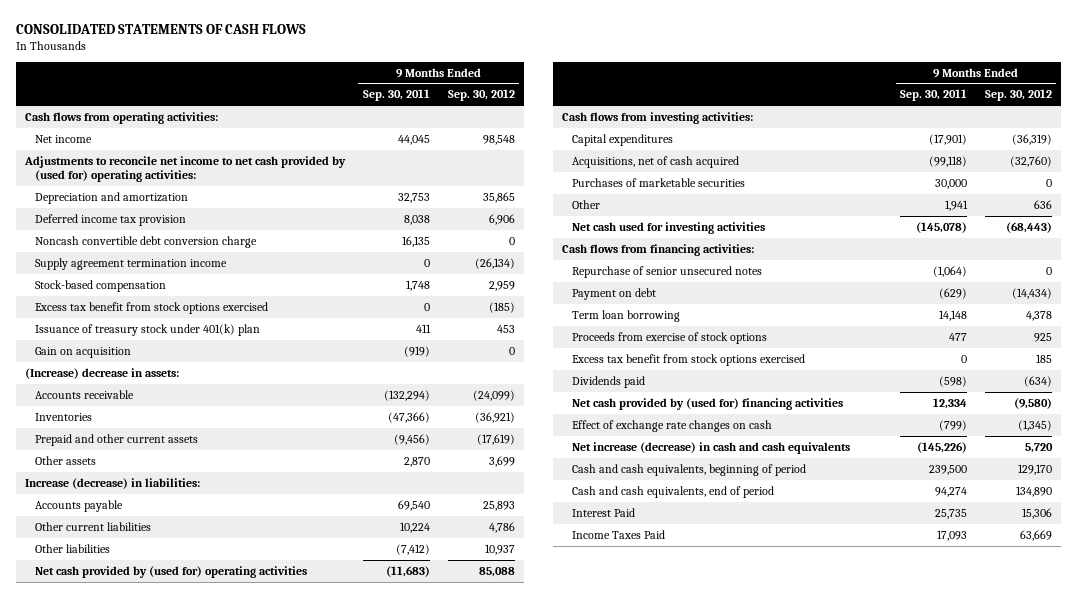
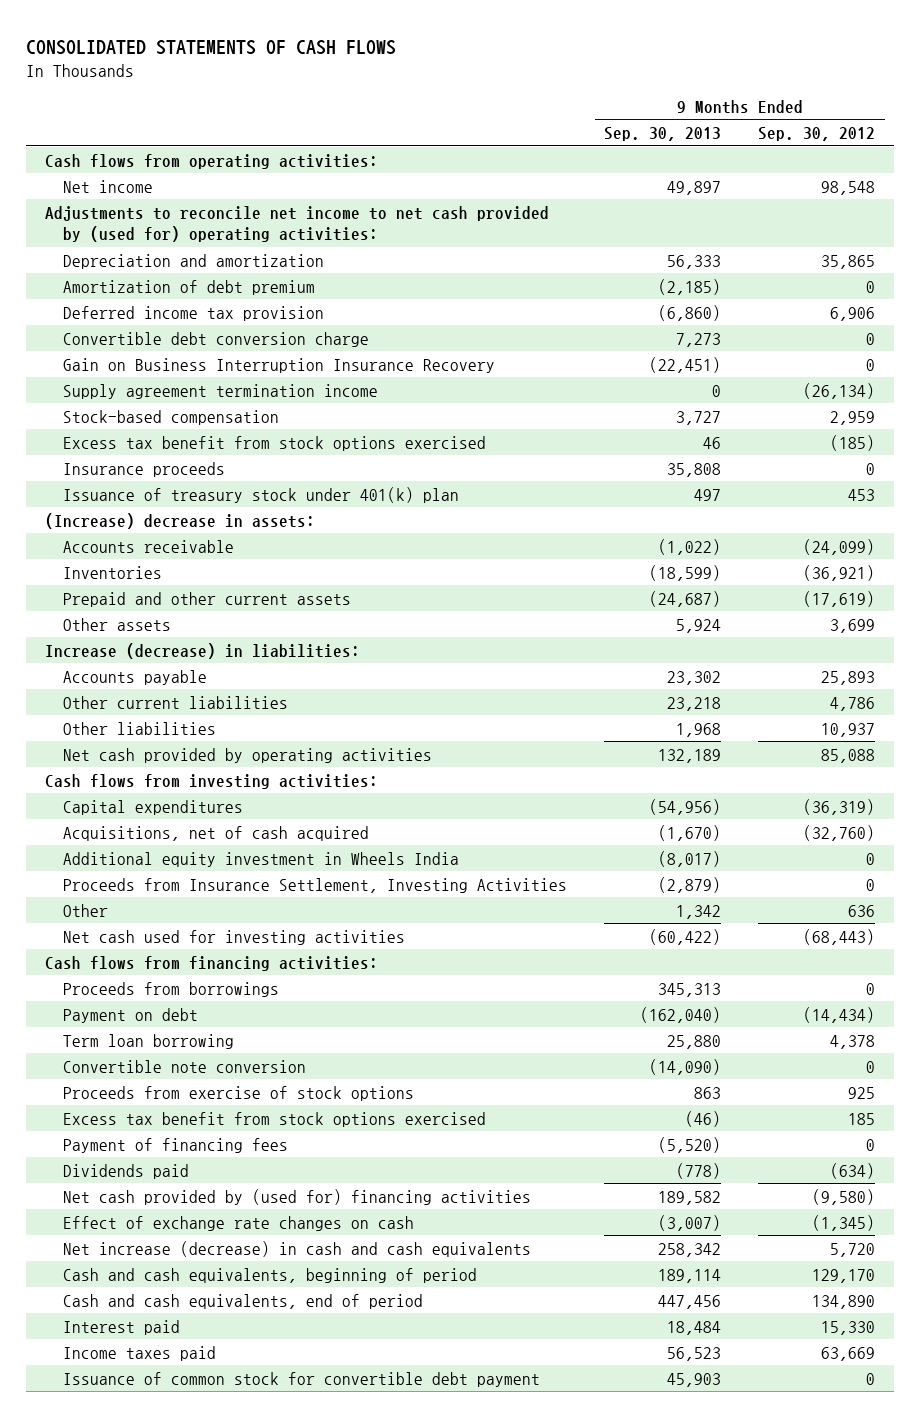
[362,89,430,102] Sep. 30, 2011 -> none
none -> [604,127,722,142] Sep. 30, 2013
none -> [62,279,315,295] Amortization of debt premium
[34,235,257,248] Noncash convertible debt conversion charge -> [62,331,369,347] Convertible debt conversion charge
none -> [62,357,495,373] Gain on Business Interruption Insurance Recovery
none -> [62,461,225,477] Insurance proceeds
[34,346,131,358] Gain on acquisition -> none
[34,565,307,578] Net cash provided by (used for) operating activities -> [62,747,432,763] Net cash provided by operating activities
[572,177,746,187] Purchases of marketable securities -> none
none -> [62,851,459,867] Additional equity investment in Wheels India
none -> [62,877,567,893] Proceeds from Insurance Settlement, Investing Activities
[572,265,763,278] Repurchase of senior unsecured notes -> none
none -> [62,981,279,997] Proceeds from borrowings
none -> [62,1059,306,1073] Convertible note conversion
none -> [62,1137,288,1153] Payment of financing fees
[572,507,636,517] Interest Paid -> [62,1319,180,1335] Interest paid
[1021,507,1052,519] 15,306 -> [821,1320,876,1335] 15,330
[572,529,666,539] Income Taxes Paid -> [62,1345,216,1361] Income taxes paid
none -> [62,1371,540,1387] Issuance of common stock for convertible debt payment

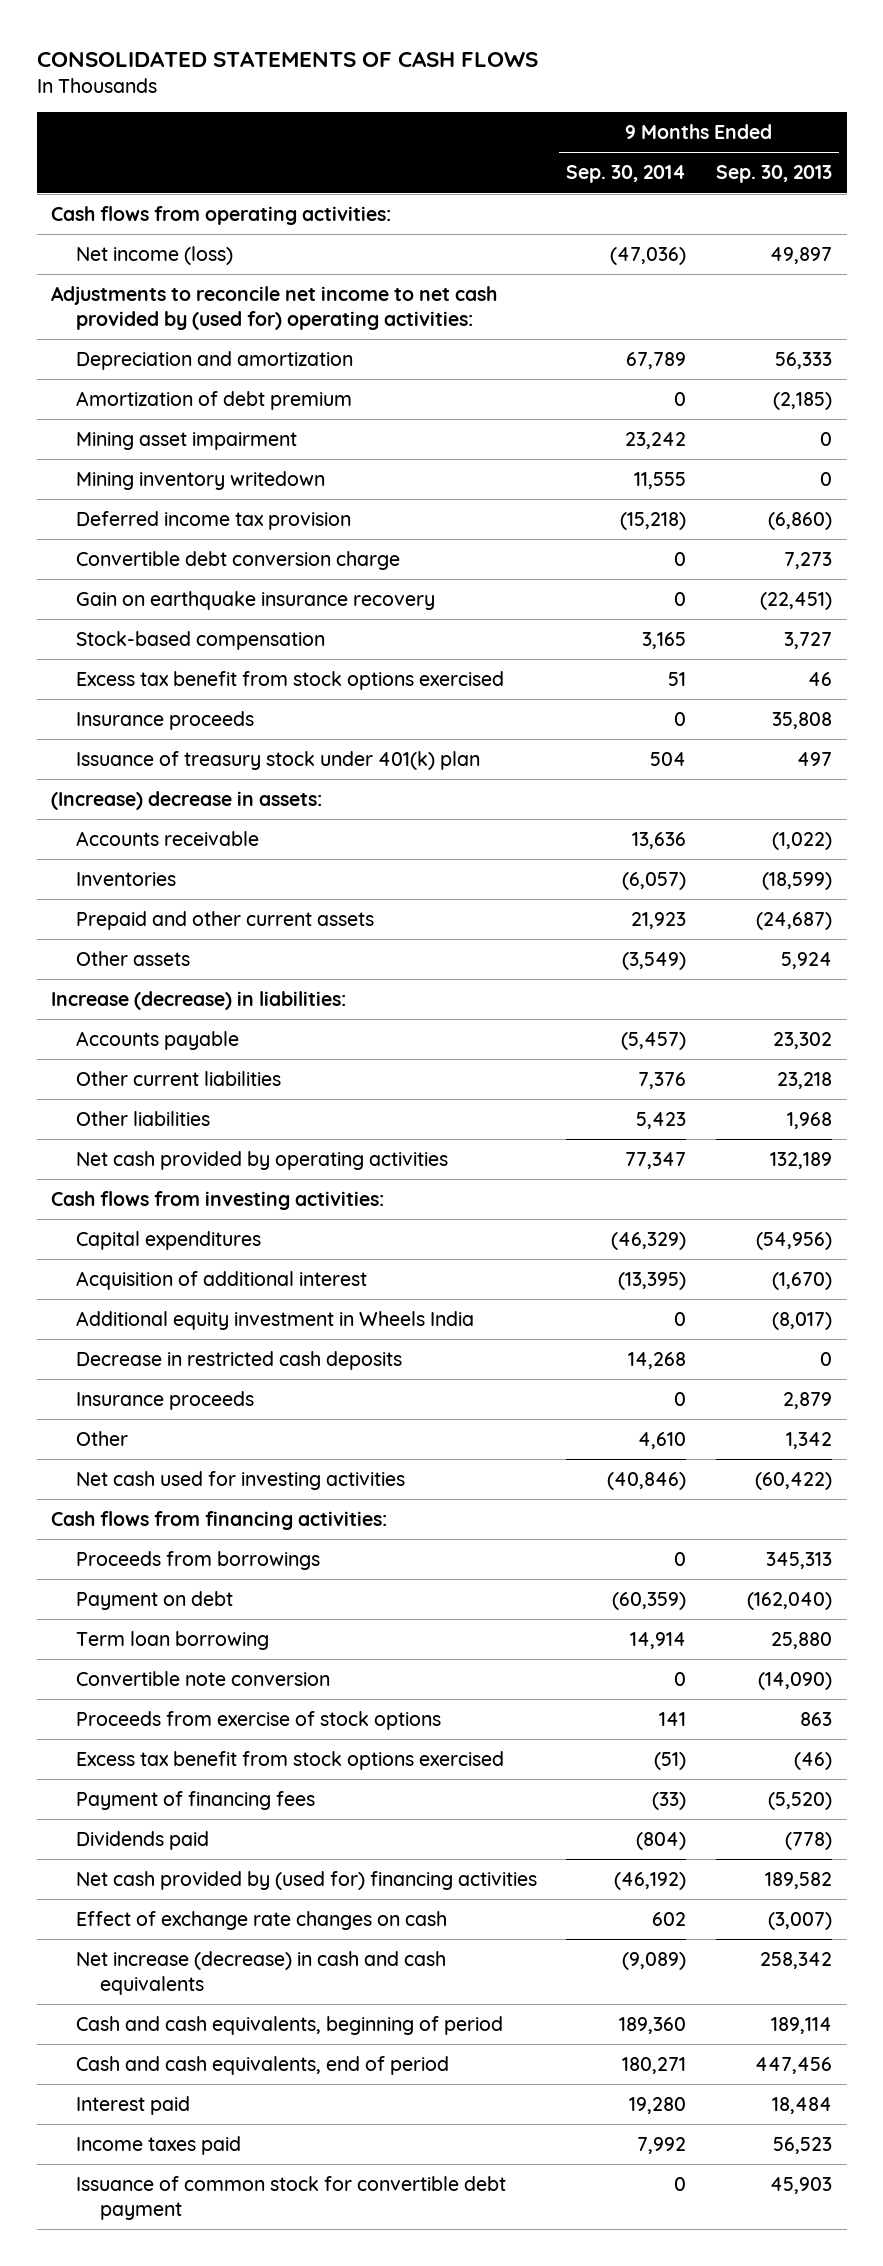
[758,127,876,142] Sep. 30, 2012 -> none
none -> [566,165,687,184] Sep. 30, 2014
[62,179,153,193] Net income -> [75,245,233,265] Net income (loss)
none -> [75,431,297,450] Mining asset impairment
none -> [75,470,325,490] Mining inventory writedown
[62,383,378,399] Supply agreement termination income -> none
[62,357,495,373] Gain on Business Interruption Insurance Recovery -> [75,590,435,610] Gain on earthquake insurance recovery
[62,825,369,841] Acquisitions, net of cash acquired -> [75,1270,367,1290] Acquisition of additional interest
none -> [75,1350,402,1370] Decrease in restricted cash deposits
[62,877,567,893] Proceeds from Insurance Settlement, Investing Activities -> [75,1390,254,1410] Insurance proceeds
[658,876,722,893] (2,879) -> [782,1391,832,1409] 2,879

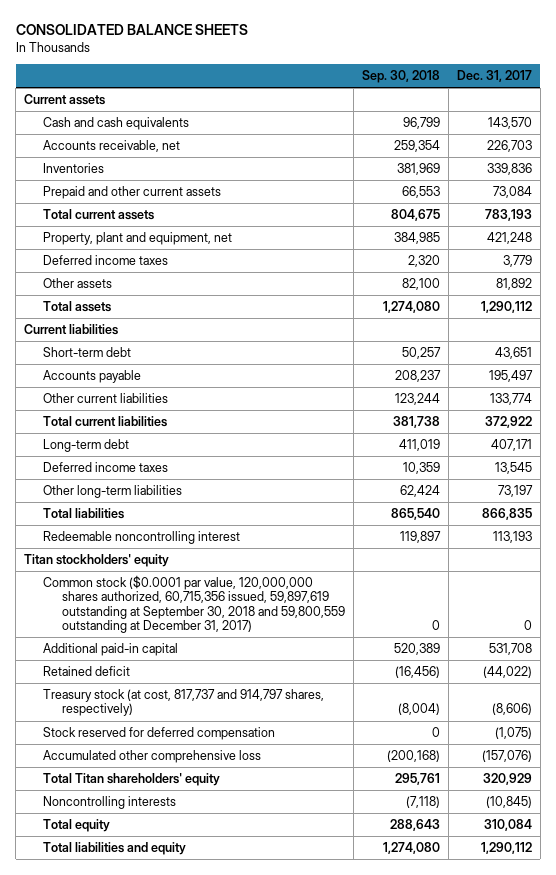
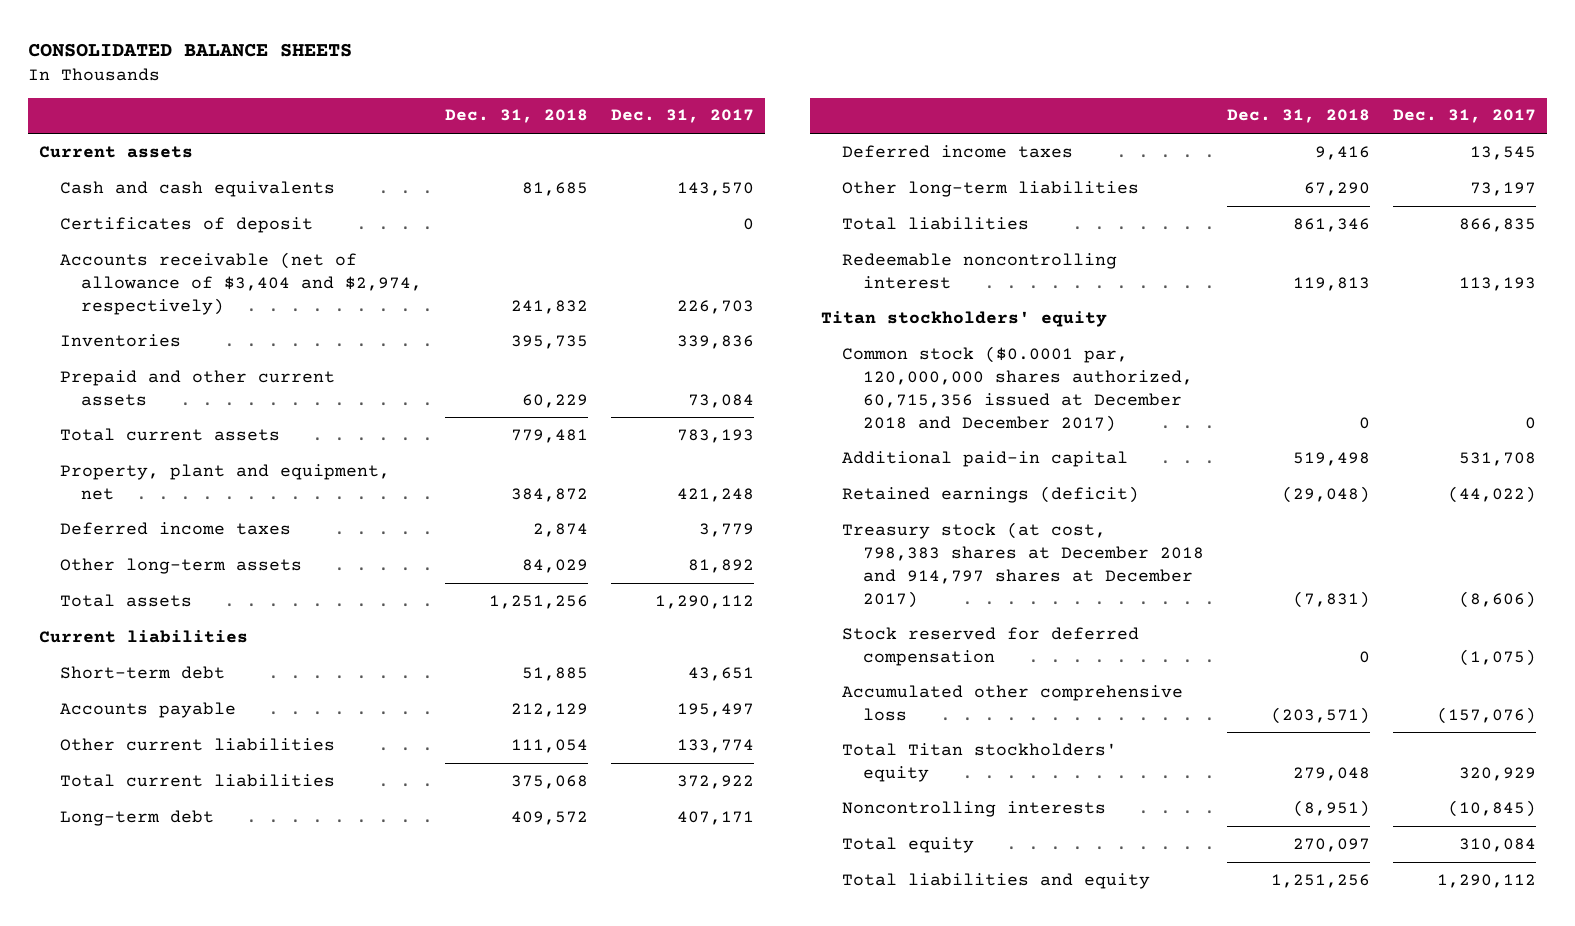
[361,70,440,84] Sep. 30, 2018 -> none
none -> [444,109,588,124] Dec. 31, 2018
none -> [60,216,314,233] Certificates of deposit
[43,140,181,153] Accounts receivable, net -> [60,251,422,315] Accounts receivable (net of allowance of $3,404 and $2,974, respectively)
[43,278,113,289] Other assets -> [60,557,303,574] Other long-term assets
[43,575,345,634] Common stock ($0.0001 par value, 120,000,000 shares authorized, 60,715,356 issued, 59,897,619 outstanding at September 30, 2018 and 59,800,559 outstanding at December 31, 2017) -> [842,345,1193,432] Common stock ($0.0001 par, 120,000,000 shares authorized, 60,715,356 issued at December 2018 and December 2017)
[43,666,131,677] Retained deficit -> [842,485,1140,503] Retained earnings (deficit)
[43,689,325,717] Treasury stock (at cost, 817,737 and 914,797 shares, respectively) -> [842,521,1204,608] Treasury stock (at cost, 798,383 shares at December 2018 and 914,797 shares at December 2017)
[43,773,221,787] Total Titan shareholders' equity -> [842,742,1118,782] Total Titan stockholders' equity

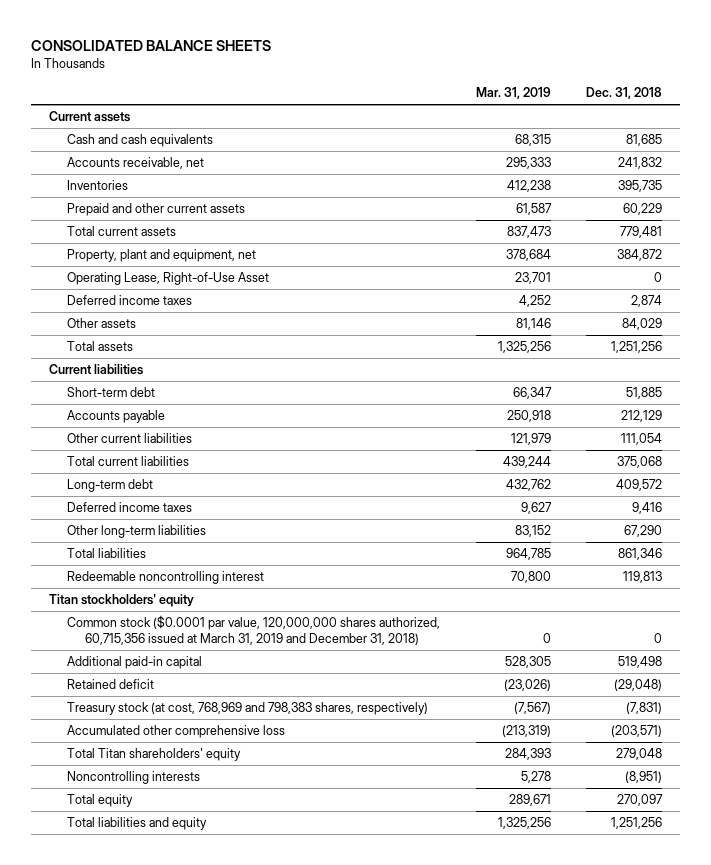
[610,109,754,124] Dec. 31, 2017 -> none
none -> [475,87,551,100] Mar. 31, 2019
[60,216,314,233] Certificates of deposit -> none
[60,251,422,315] Accounts receivable (net of allowance of $3,404 and $2,974, respectively) -> [66,157,204,170] Accounts receivable, net
none -> [66,272,269,286] Operating Lease, Right-of-Use Asset
[60,557,303,574] Other long-term assets -> [66,318,136,329] Other assets
[842,345,1193,432] Common stock ($0.0001 par, 120,000,000 shares authorized, 60,715,356 issued at December 2018 and December 2017) -> [66,615,440,645] Common stock ($0.0001 par value, 120,000,000 shares authorized, 60,715,356 issued at March 31, 2019 and December 31, 2018)
[842,626,1140,666] Stock reserved for deferred compensation -> none
[842,485,1140,503] Retained earnings (deficit) -> [66,679,154,690] Retained deficit
[842,521,1204,608] Treasury stock (at cost, 798,383 shares at December 2018 and 914,797 shares at December 2017) -> [66,702,428,716] Treasury stock (at cost, 768,969 and 798,383 shares, respectively)
[842,742,1118,782] Total Titan stockholders' equity -> [66,748,241,762] Total Titan shareholders' equity

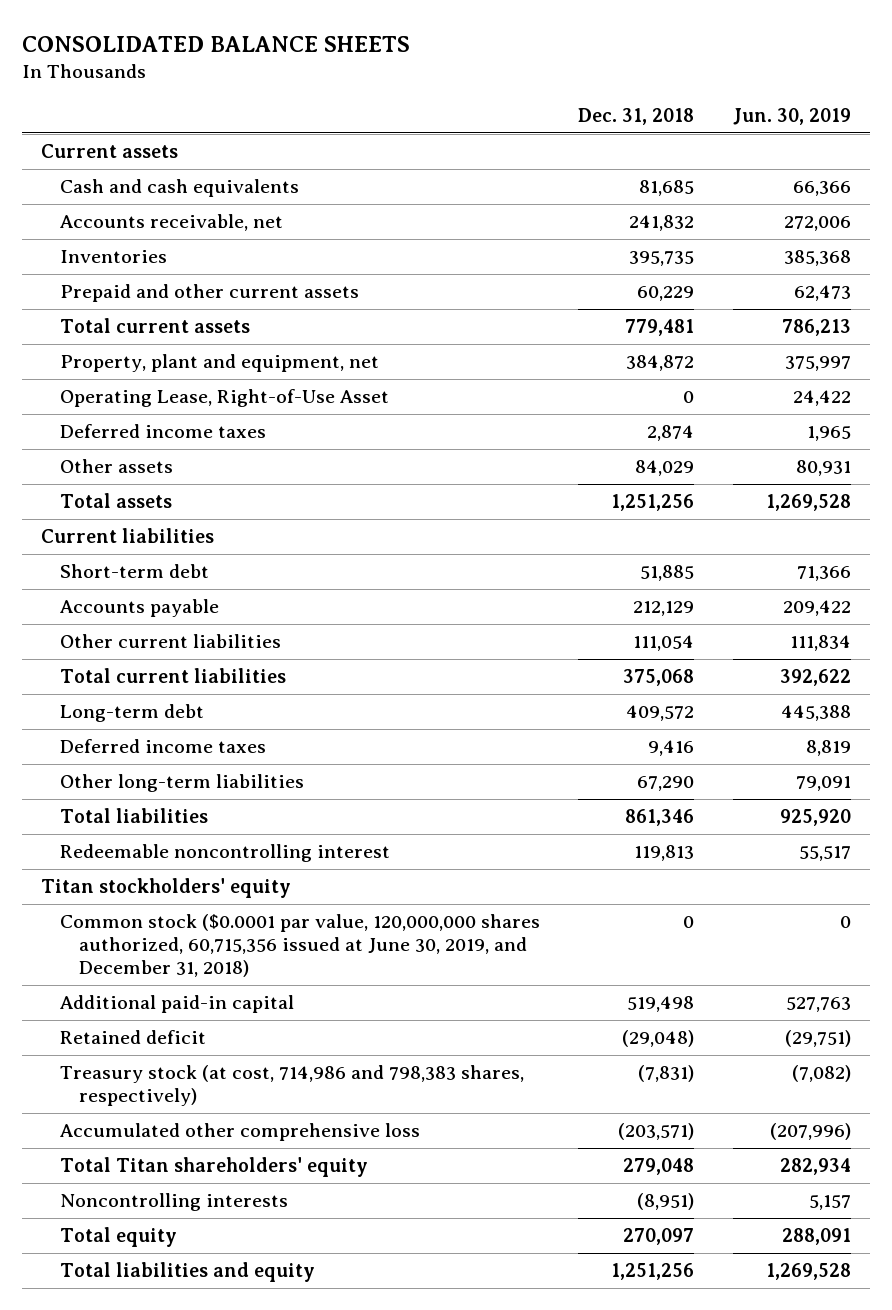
[475,87,551,100] Mar. 31, 2019 -> none
none -> [732,107,851,125] Jun. 30, 2019
[66,615,440,645] Common stock ($0.0001 par value, 120,000,000 shares authorized, 60,715,356 issued at March 31, 2019 and December 31, 2018) -> [60,914,541,977] Common stock ($0.0001 par value, 120,000,000 shares authorized, 60,715,356 issued at June 30, 2019, and December 31, 2018)
[66,702,428,716] Treasury stock (at cost, 768,969 and 798,383 shares, respectively) -> [60,1065,525,1106] Treasury stock (at cost, 714,986 and 798,383 shares, respectively)

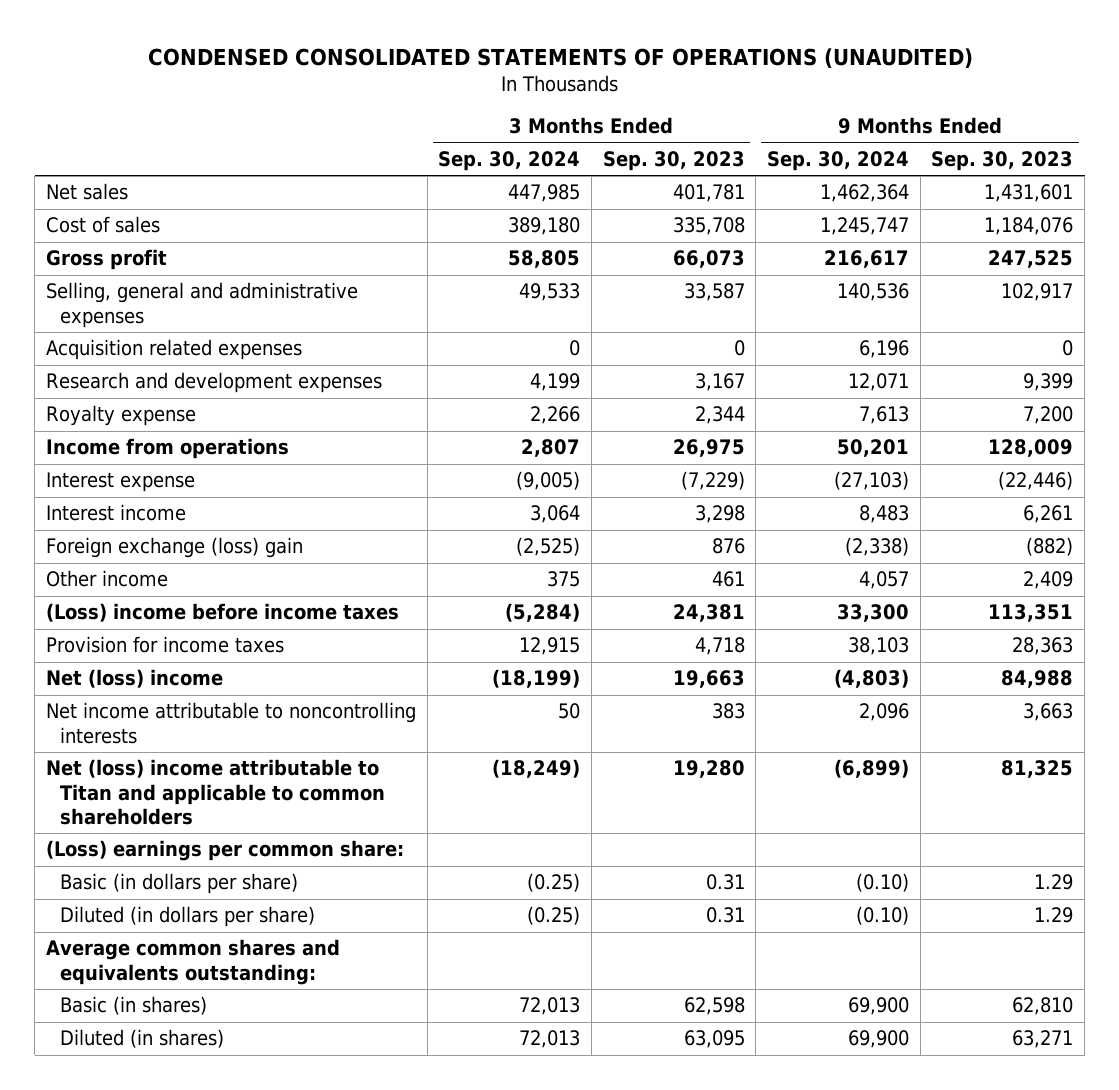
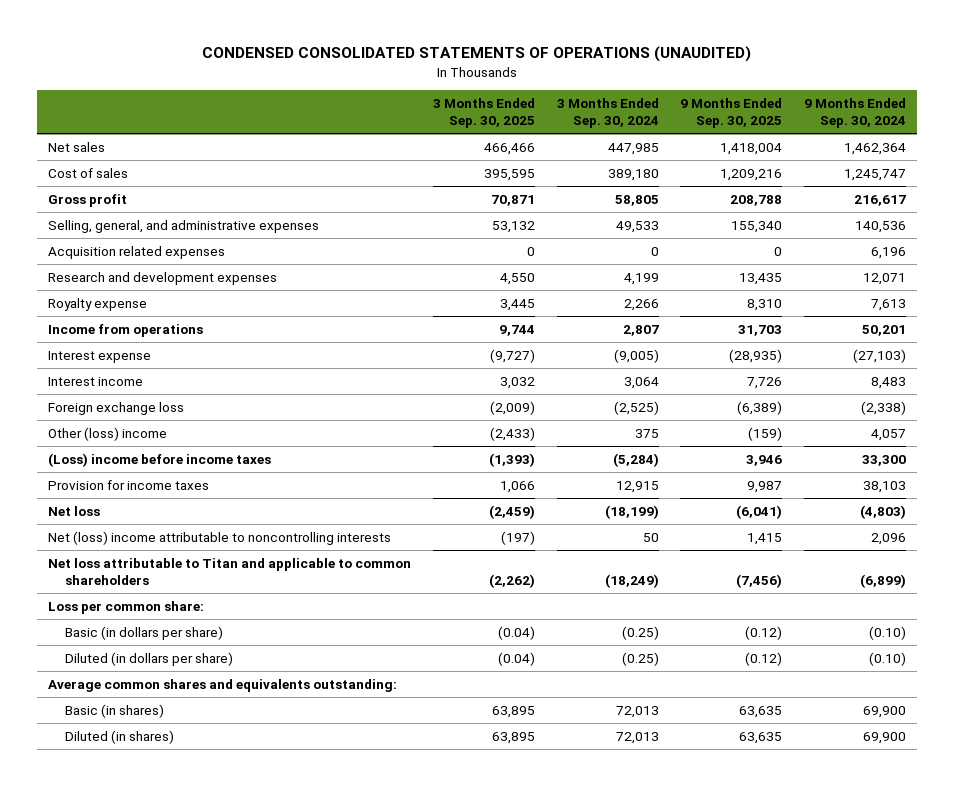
[602,151,745,172] Sep. 30, 2023 -> none
[931,151,1074,172] Sep. 30, 2023 -> none
none -> [432,98,535,129] 3 Months Ended Sep. 30, 2025
none -> [680,98,783,129] 9 Months Ended Sep. 30, 2025
[45,282,358,328] Selling, general and administrative expenses -> [48,219,320,233] Selling, general, and administrative expenses
[45,537,303,559] Foreign exchange (loss) gain -> [48,401,185,415] Foreign exchange loss
[45,570,168,588] Other income -> [48,426,168,441] Other (loss) income
[45,669,223,689] Net (loss) income -> [48,505,101,516] Net loss
[45,702,416,744] Net income attributable to noncontrolling interests -> [48,530,392,545] Net (loss) income attributable to noncontrolling interests
[45,759,386,826] Net (loss) income attributable to Titan and applicable to common shareholders -> [48,557,412,585] Net loss attributable to Titan and applicable to common shareholders
[45,840,404,862] (Loss) earnings per common share: -> [48,600,205,614] Loss per common share:

